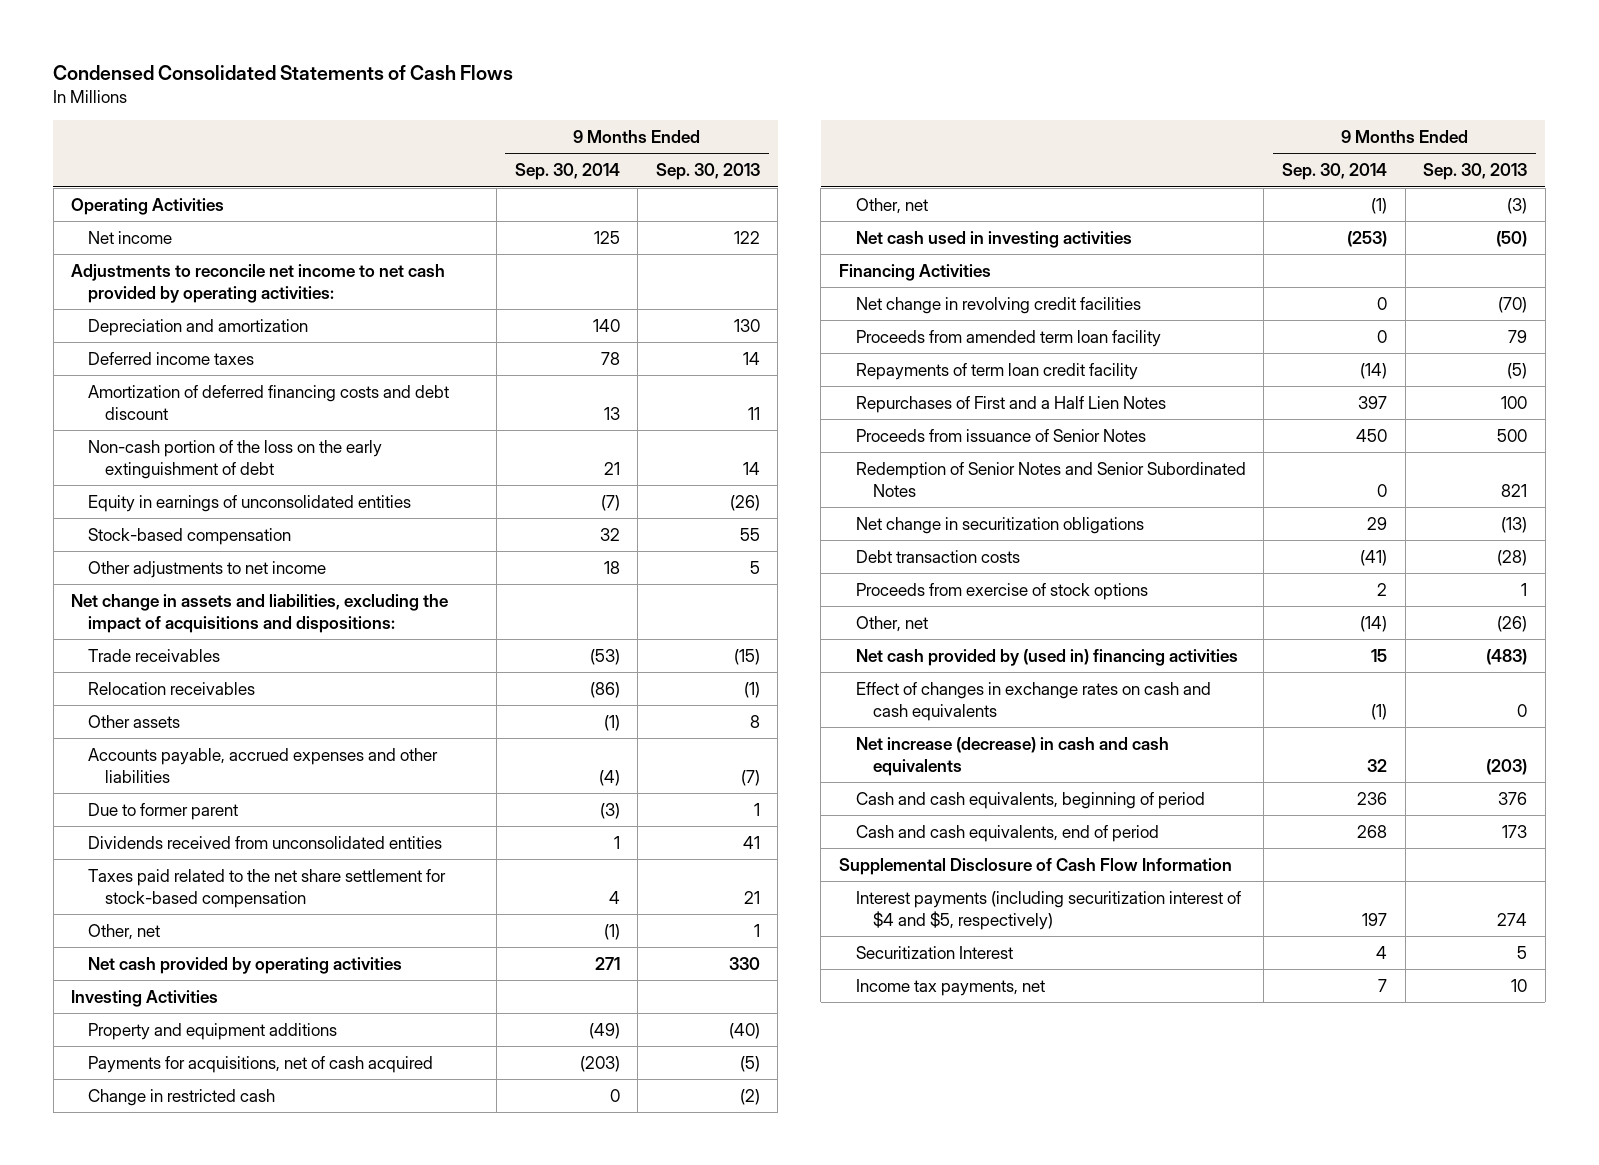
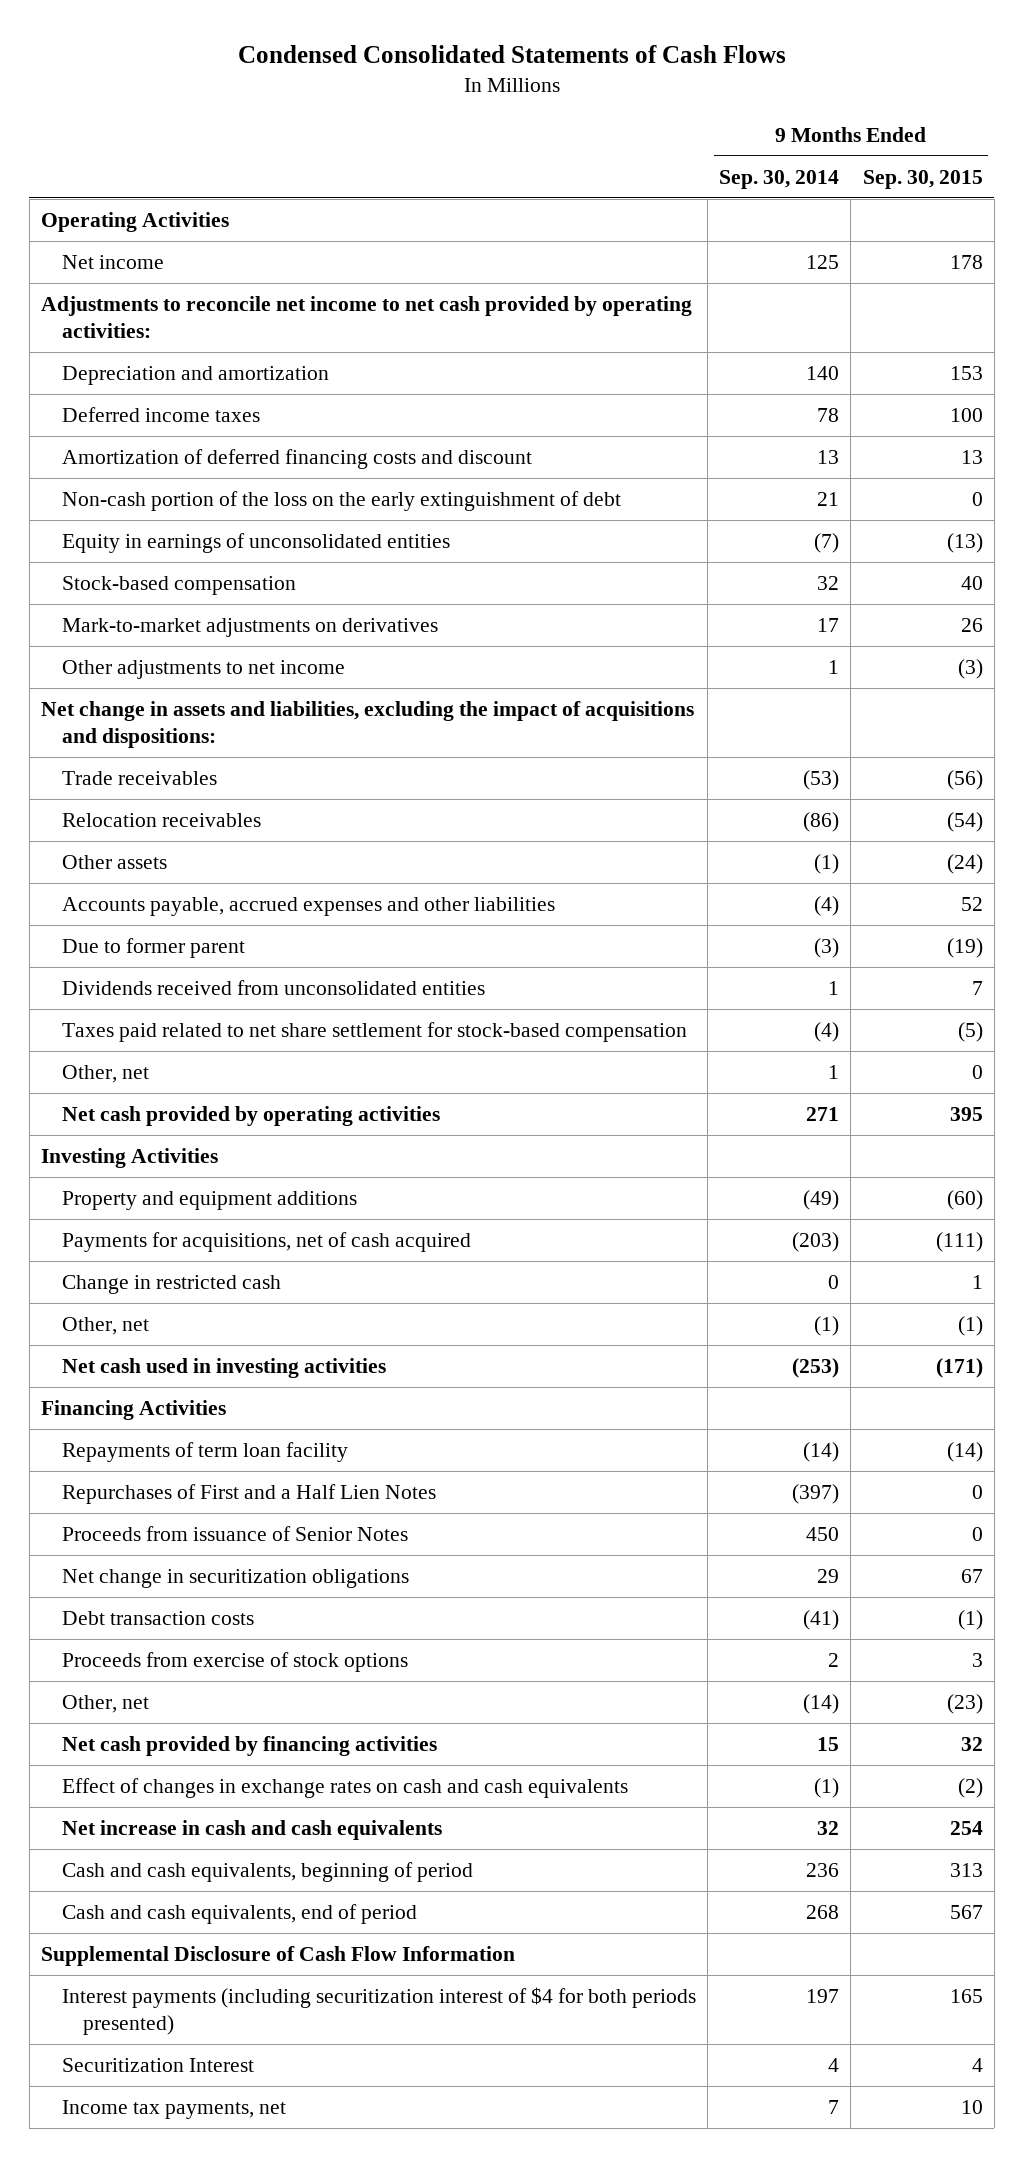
[655,163,760,181] Sep. 30, 2013 -> none
none -> [862,169,983,189] Sep. 30, 2015
[88,384,450,420] Amortization of deferred financing costs and debt discount -> [62,449,533,470] Amortization of deferred financing costs and discount
none -> [62,618,439,638] Mark-to-market adjustments on derivatives
[603,560,620,574] 18 -> [828,660,840,675] 1
[88,868,447,908] Taxes paid related to the net share settlement for stock-based compensation -> [62,1022,688,1043] Taxes paid related to net share settlement for stock-based compensation
[608,890,620,904] 4 -> [814,1022,840,1043] (4)
[603,923,620,940] (1) -> [828,1065,840,1080] 1
[855,296,1141,314] Net change in revolving credit facilities -> none
[855,329,1161,347] Proceeds from amended term loan facility -> none
[855,362,1138,380] Repayments of term loan credit facility -> [62,1442,349,1463] Repayments of term loan facility
[1358,395,1388,409] 397 -> [792,1484,840,1505] (397)
[855,461,1246,497] Redemption of Senior Notes and Senior Subordinated Notes -> none
[855,648,1238,666] Net cash provided by (used in) financing activities -> [62,1736,438,1757] Net cash provided by financing activities
[855,736,1169,776] Net increase (decrease) in cash and cash equivalents -> [62,1820,443,1841] Net increase in cash and cash equivalents
[855,890,1241,930] Interest payments (including securitization interest of $4 and $5, respectively) -> [62,1987,697,2035] Interest payments (including securitization interest of $4 for both periods presented)

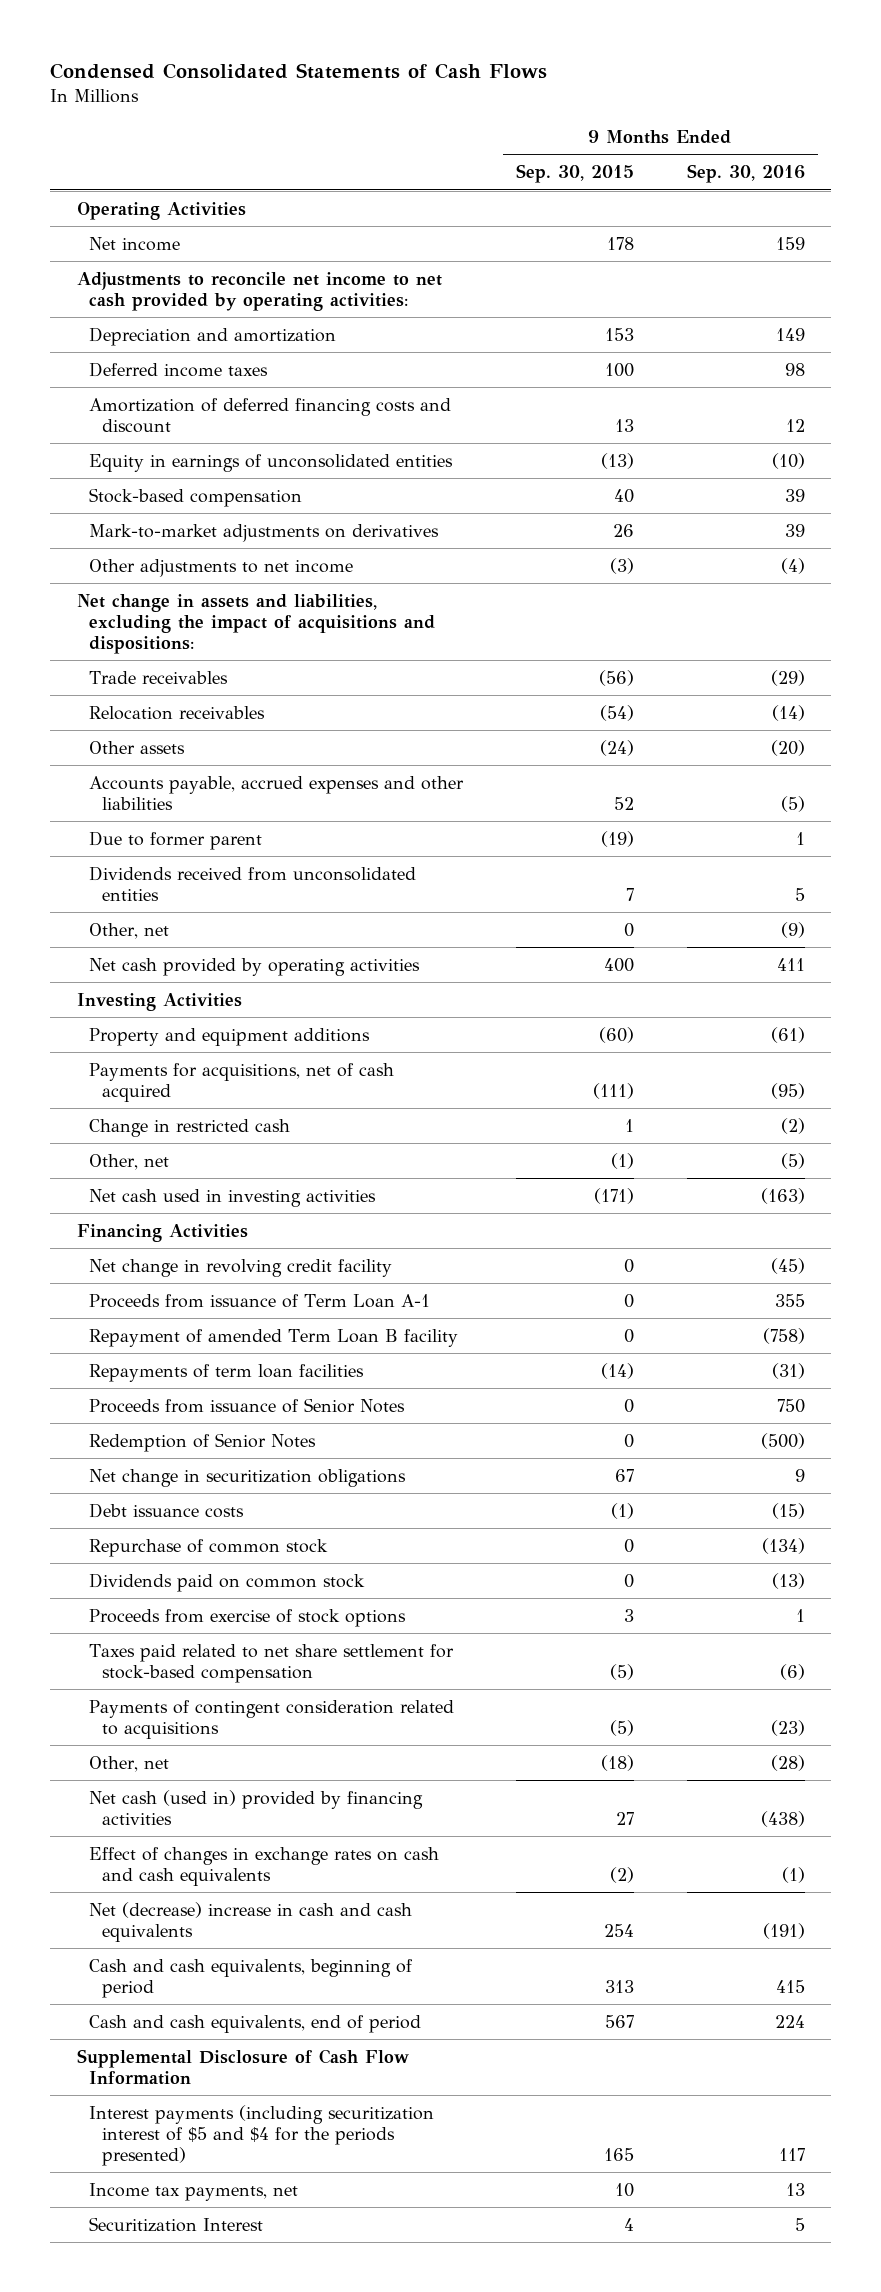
[719,169,840,189] Sep. 30, 2014 -> none
none -> [686,164,805,184] Sep. 30, 2016
[62,491,622,512] Non-cash portion of the loss on the early extinguishment of debt -> none
[949,1107,983,1122] 395 -> [604,957,635,972] 400
[62,1484,437,1505] Repurchases of First and a Half Lien Notes -> none
none -> [89,1258,393,1277] Net change in revolving credit facility
none -> [89,1293,431,1308] Proceeds from issuance of Term Loan A-1
none -> [89,1328,459,1347] Repayment of amended Term Loan B facility
[62,1442,349,1463] Repayments of term loan facility -> [89,1363,365,1382] Repayments of term loan facilities
none -> [89,1432,317,1452] Redemption of Senior Notes
[62,1611,255,1626] Debt transaction costs -> [89,1502,245,1518] Debt issuance costs
none -> [89,1538,329,1557] Repurchase of common stock
none -> [89,1572,366,1592] Dividends paid on common stock
[62,1022,688,1043] Taxes paid related to net share settlement for stock-based compensation -> [89,1643,455,1683] Taxes paid related to net share settlement for stock-based compensation
none -> [89,1699,455,1739] Payments of contingent consideration related to acquisitions
[946,1694,983,1715] (23) -> [601,1754,635,1771] (18)
[62,1736,438,1757] Net cash provided by financing activities -> [89,1789,424,1825] Net cash (used in) provided by financing activities
[960,1737,983,1752] 32 -> [616,1811,635,1825] 27
[62,1820,443,1841] Net increase in cash and cash equivalents -> [89,1901,413,1942] Net (decrease) increase in cash and cash equivalents
[62,1987,697,2035] Interest payments (including securitization interest of $4 for both periods presented) -> [89,2104,435,2166] Interest payments (including securitization interest of $5 and $4 for the periods presented)
[62,2058,255,2073] Securitization Interest -> [89,2216,264,2232] Securitization Interest

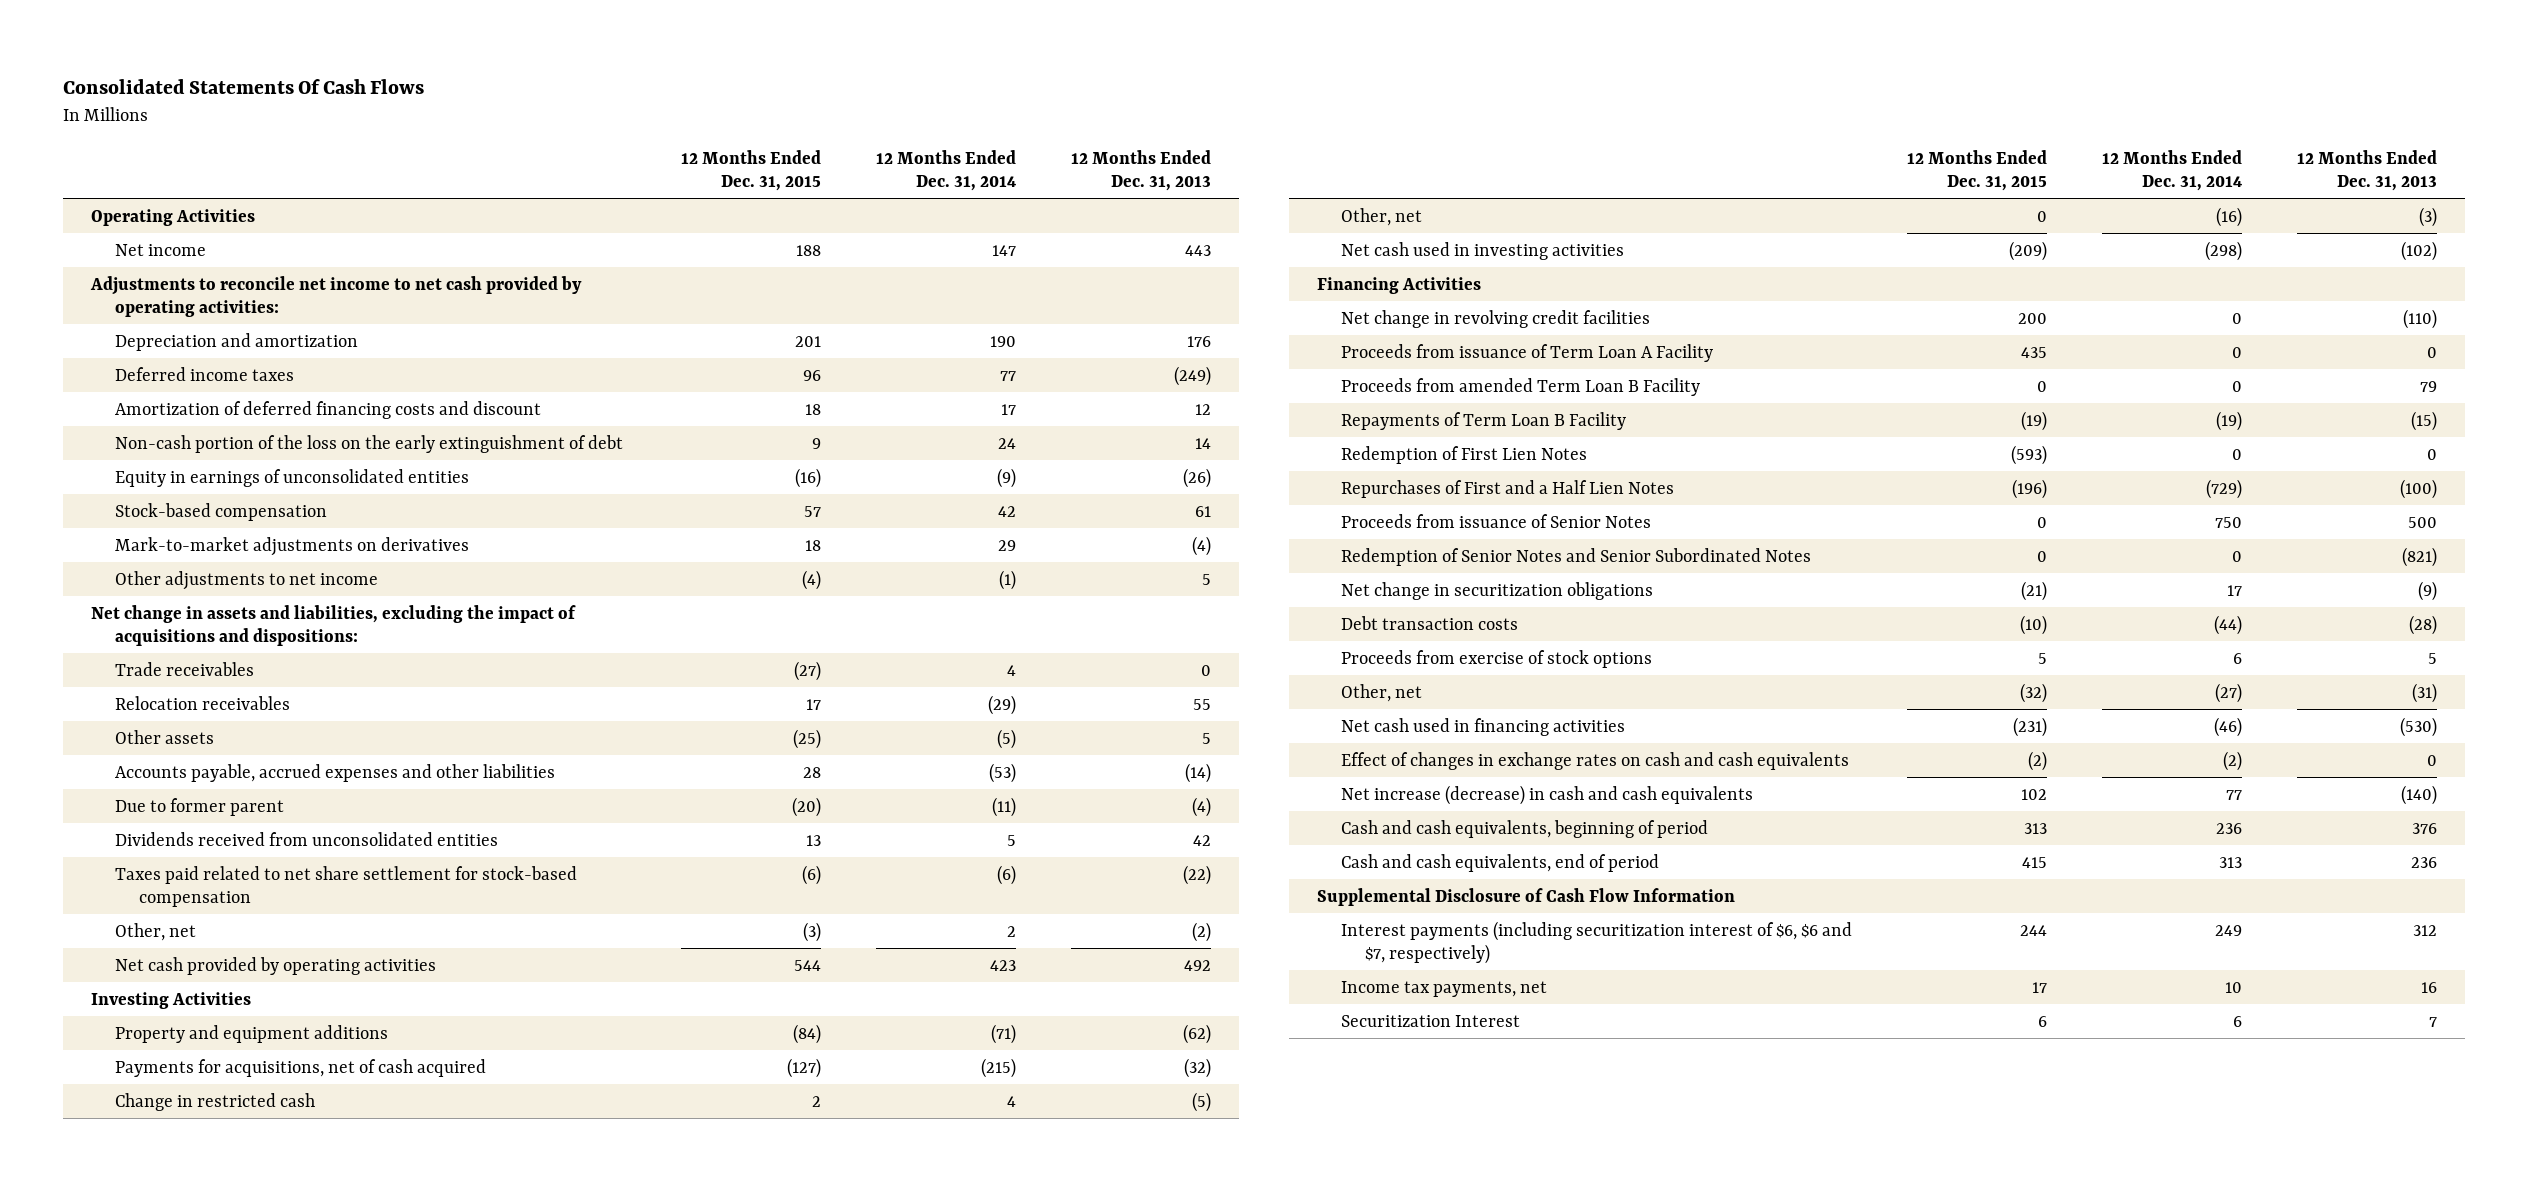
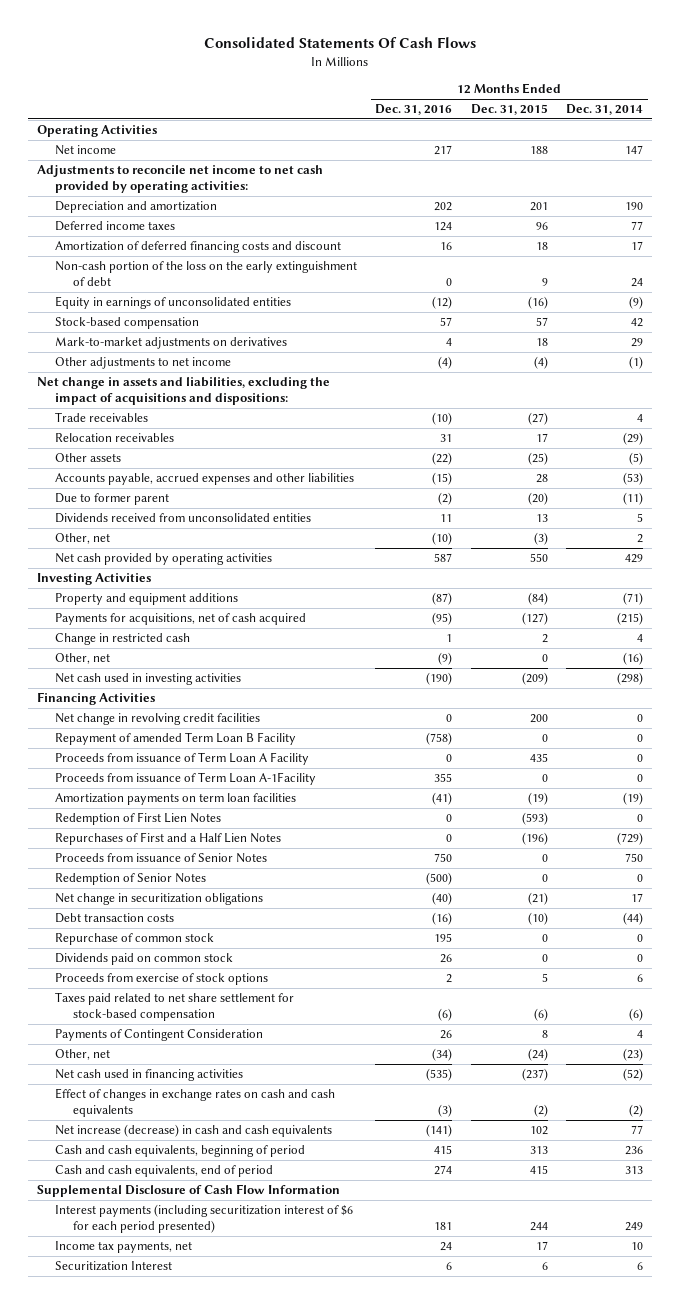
[1071,149,1212,191] 12 Months Ended Dec. 31, 2013 -> none
none -> [375,104,453,116] Dec. 31, 2016
[793,959,821,971] 544 -> [529,553,548,563] 550
[990,959,1017,971] 423 -> [625,554,644,564] 429
none -> [54,732,296,746] Repayment of amended Term Loan B Facility
[1340,377,1700,396] Proceeds from amended Term Loan B Facility -> none
none -> [54,772,316,786] Proceeds from issuance of Term Loan A-1Facility
[1340,411,1626,430] Repayments of Term Loan B Facility -> [54,793,296,806] Amortization payments on term loan facilities
[1340,547,1811,566] Redemption of Senior Notes and Senior Subordinated Notes -> [54,873,206,886] Redemption of Senior Notes
none -> [54,933,214,946] Repurchase of common stock
none -> [54,953,233,966] Dividends paid on common stock
[114,865,577,908] Taxes paid related to net share settlement for stock-based compensation -> [54,992,294,1022] Taxes paid related to net share settlement for stock-based compensation
none -> [54,1029,263,1042] Payments of Contingent Consideration
[2019,682,2047,703] (32) -> [527,1048,548,1062] (24)
[2215,682,2243,703] (27) -> [623,1048,644,1062] (23)
[2012,716,2047,737] (231) -> [521,1068,548,1082] (237)
[2214,716,2243,737] (46) -> [623,1068,644,1082] (52)
[1340,920,1852,965] Interest payments (including securitization interest of $6, $6 and $7, respectively) -> [54,1204,353,1234] Interest payments (including securitization interest of $6 for each period presented)

